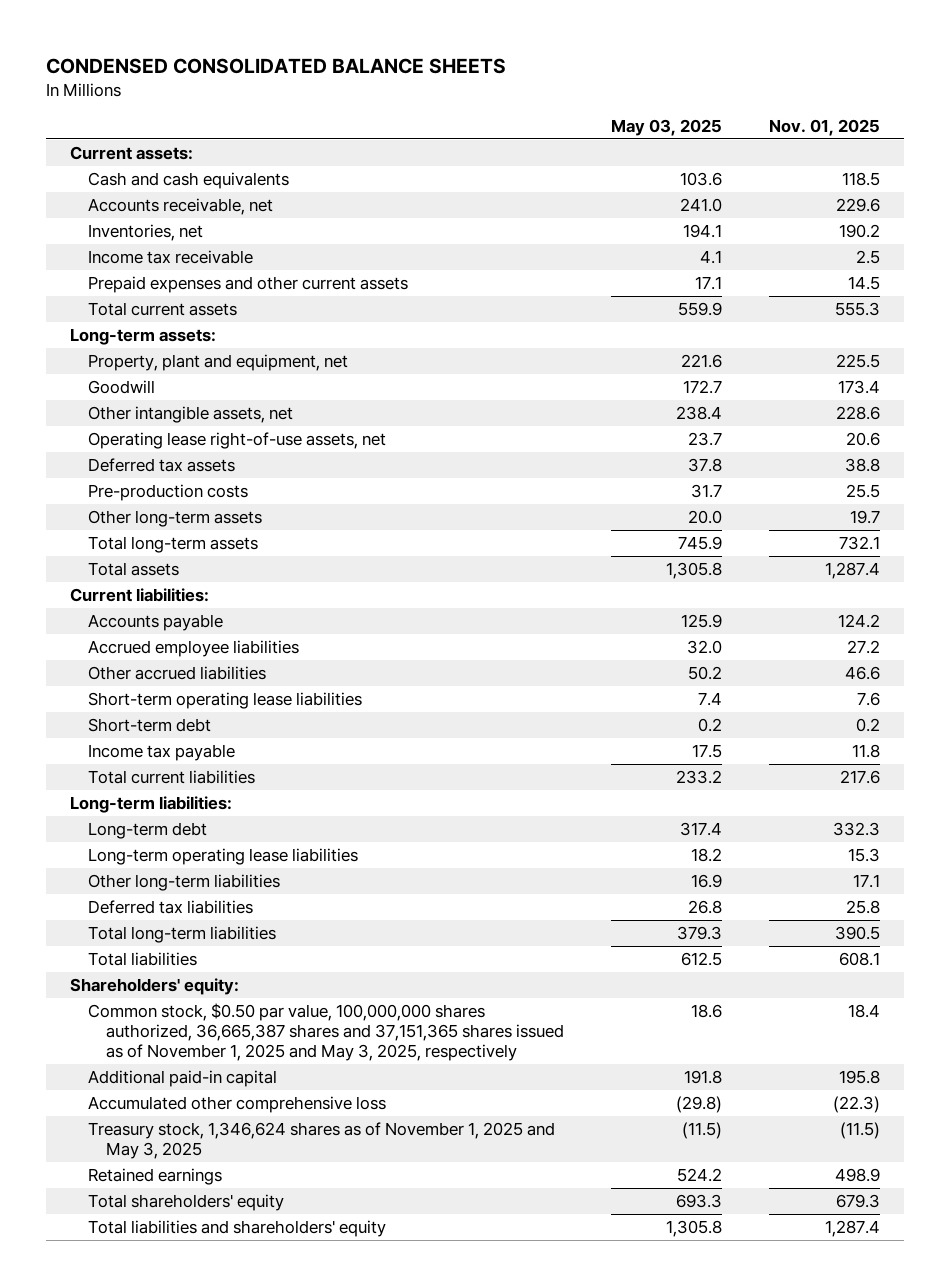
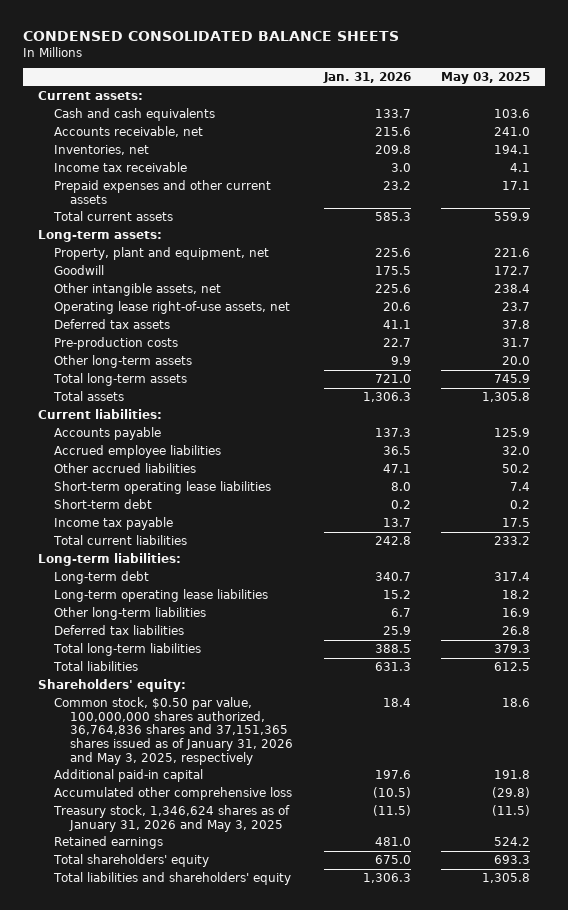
[769,119,881,137] Nov. 01, 2025 -> none
none -> [322,72,411,84] Jan. 31, 2026
[88,1002,565,1062] Common stock, $0.50 par value, 100,000,000 shares authorized, 36,665,387 shares and 37,151,365 shares issued as of November 1, 2025 and May 3, 2025, respectively -> [54,697,294,765] Common stock, $0.50 par value, 100,000,000 shares authorized, 36,764,836 shares and 37,151,365 shares issued as of January 31, 2026 and May 3, 2025, respectively
[88,1121,556,1159] Treasury stock, 1,346,624 shares as of November 1, 2025 and May 3, 2025 -> [53,805,291,832] Treasury stock, 1,346,624 shares as of January 31, 2026 and May 3, 2025

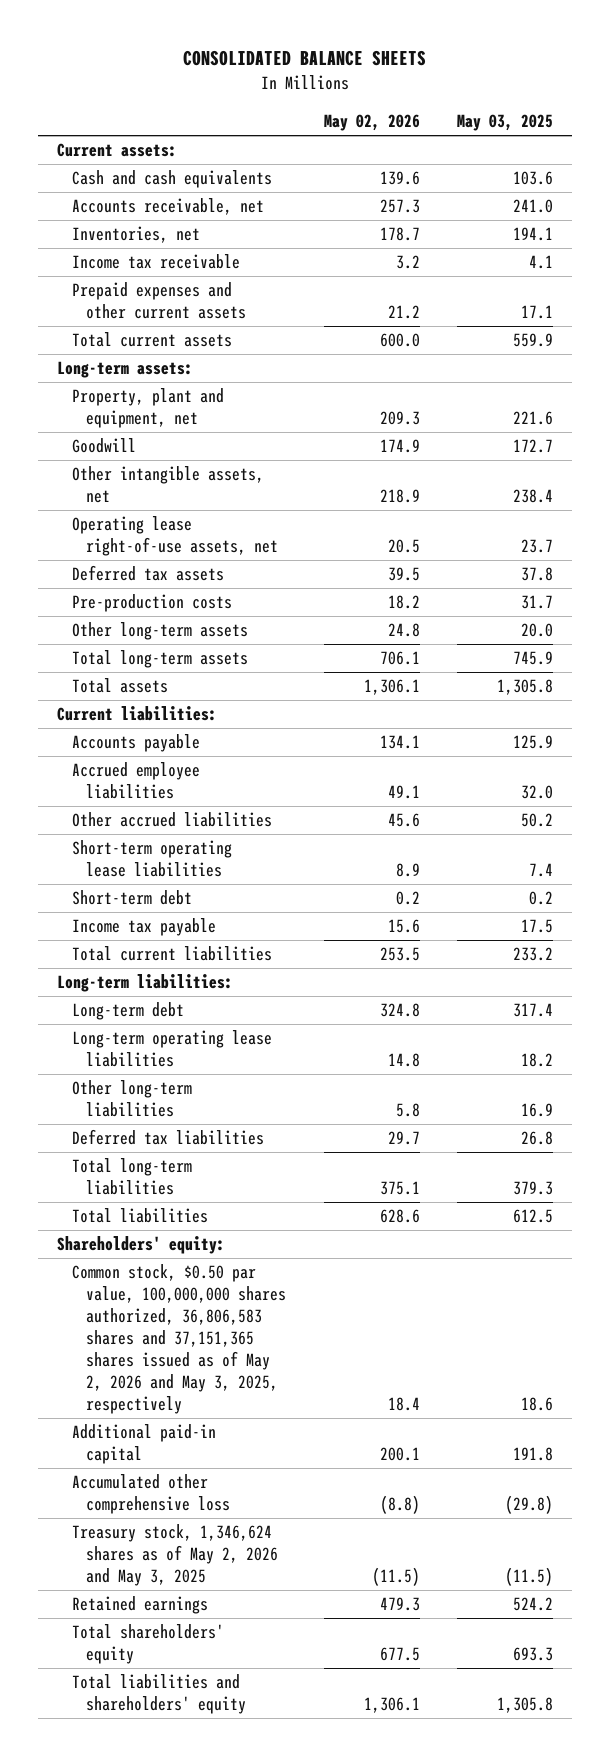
[22,30,399,41] CONDENSED CONSOLIDATED BALANCE SHEETS -> [182,50,426,67] CONSOLIDATED BALANCE SHEETS
[322,72,411,84] Jan. 31, 2026 -> none
none -> [323,114,420,132] May 02, 2026
[54,697,294,765] Common stock, $0.50 par value, 100,000,000 shares authorized, 36,764,836 shares and 37,151,365 shares issued as of January 31, 2026 and May 3, 2025, respectively -> [71,1264,287,1415] Common stock, $0.50 par value, 100,000,000 shares authorized, 36,806,583 shares and 37,151,365 shares issued as of May 2, 2026 and May 3, 2025, respectively
[53,805,291,832] Treasury stock, 1,346,624 shares as of January 31, 2026 and May 3, 2025 -> [71,1524,279,1587] Treasury stock, 1,346,624 shares as of May 2, 2026 and May 3, 2025

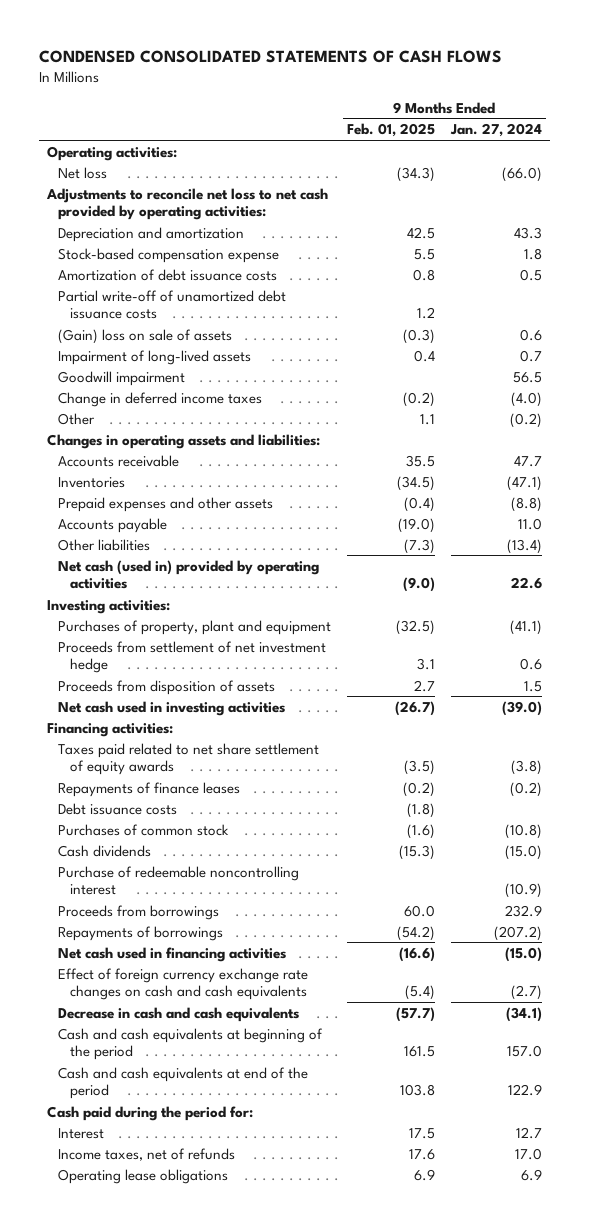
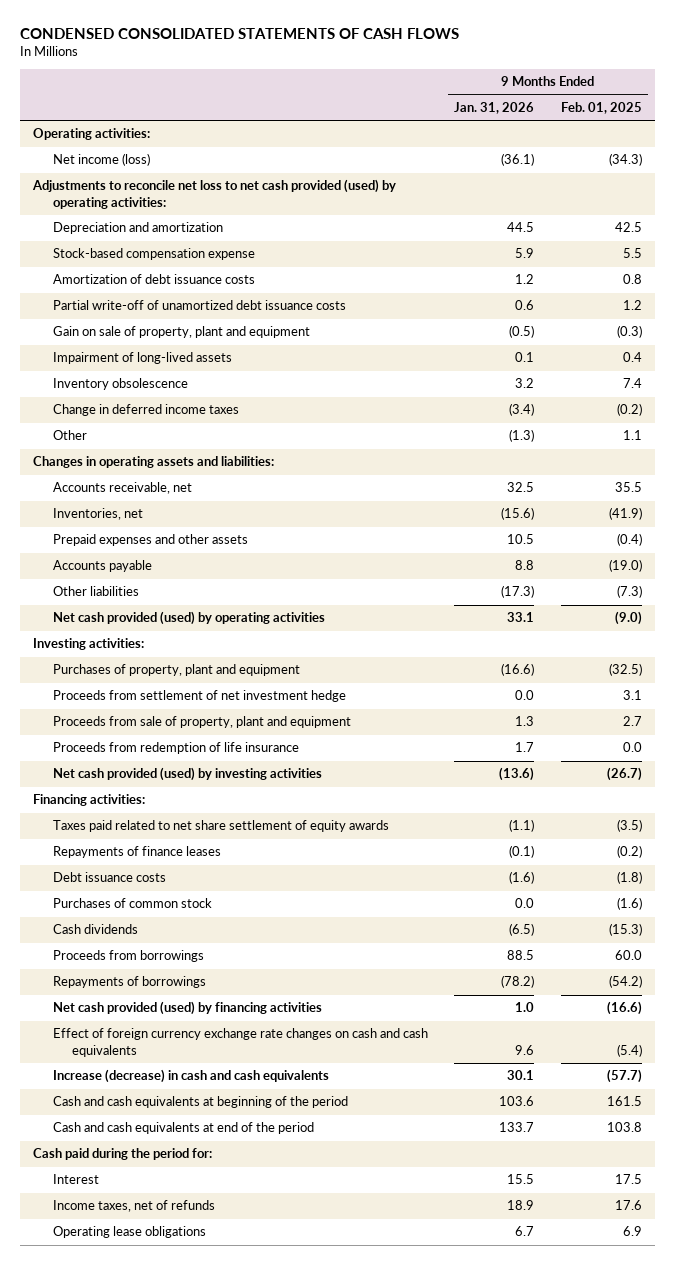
[449,123,542,138] Jan. 27, 2024 -> none
none -> [454,101,535,114] Jan. 31, 2026
[58,166,108,179] Net loss -> [52,153,150,167] Net income (loss)
[45,187,328,221] Adjustments to reconcile net loss to net cash provided by operating activities: -> [31,179,396,209] Adjustments to reconcile net loss to net cash provided (used) by operating activities:
[58,328,233,344] (Gain) loss on sale of assets -> [52,326,310,339] Gain on sale of property, plant and equipment
[58,370,186,386] Goodwill impairment -> none
none -> [52,378,188,391] Inventory obsolescence
[58,454,180,467] Accounts receivable -> [52,482,192,495] Accounts receivable, net
[58,476,126,488] Inventories -> [52,508,143,521] Inventories, net
[397,475,436,491] (34.5) -> [608,507,642,521] (41.9)
[58,559,320,590] Net cash (used in) provided by operating activities -> [52,611,325,626] Net cash provided (used) by operating activities
[58,679,276,695] Proceeds from disposition of assets -> none
none -> [52,716,351,729] Proceeds from sale of property, plant and equipment
none -> [52,742,299,755] Proceeds from redemption of life insurance
[58,700,286,716] Net cash used in investing activities -> [52,767,322,782] Net cash provided (used) by investing activities
[58,865,300,896] Purchase of redeemable noncontrolling interest -> none
[58,946,287,962] Net cash used in financing activities -> [52,1001,322,1016] Net cash provided (used) by financing activities
[58,1006,300,1022] Decrease in cash and cash equivalents -> [52,1069,329,1084] Increase (decrease) in cash and cash equivalents

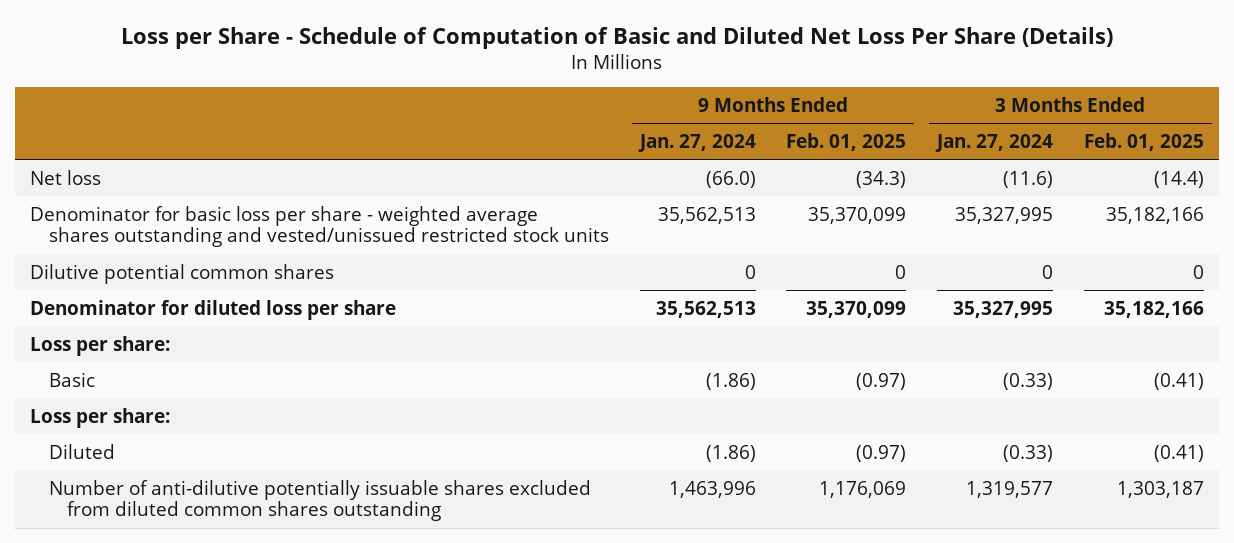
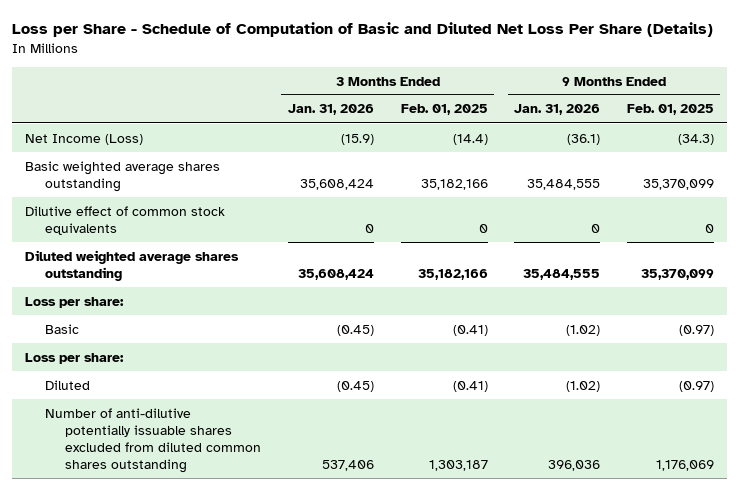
[637,133,756,152] Jan. 27, 2024 -> none
[935,133,1054,152] Jan. 27, 2024 -> none
none -> [287,104,374,116] Jan. 31, 2026
none -> [514,104,601,116] Jan. 31, 2026
[30,169,102,185] Net loss -> [25,133,144,145] Net Income (Loss)
[30,205,609,248] Denominator for basic loss per share - weighted average shares outstanding and vested/unissued restricted stock units -> [25,160,221,192] Basic weighted average shares outstanding
[30,263,335,284] Dilutive potential common shares -> [25,205,226,235] Dilutive effect of common stock equivalents
[30,299,397,320] Denominator for diluted loss per share -> [25,249,240,281] Diluted weighted average shares outstanding

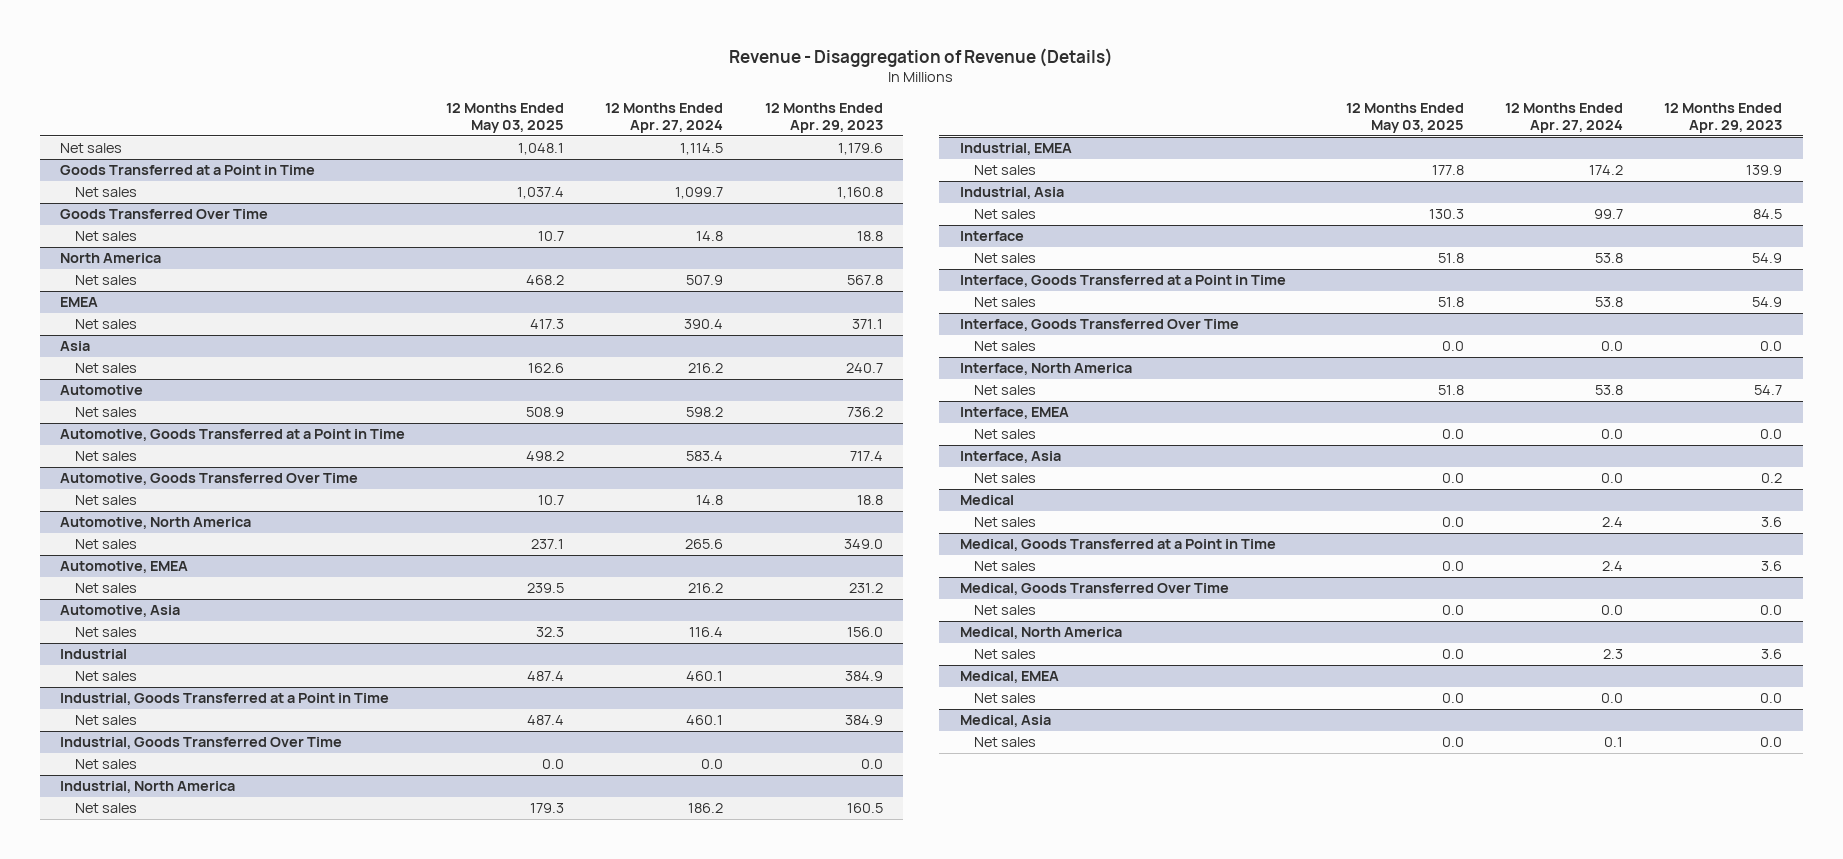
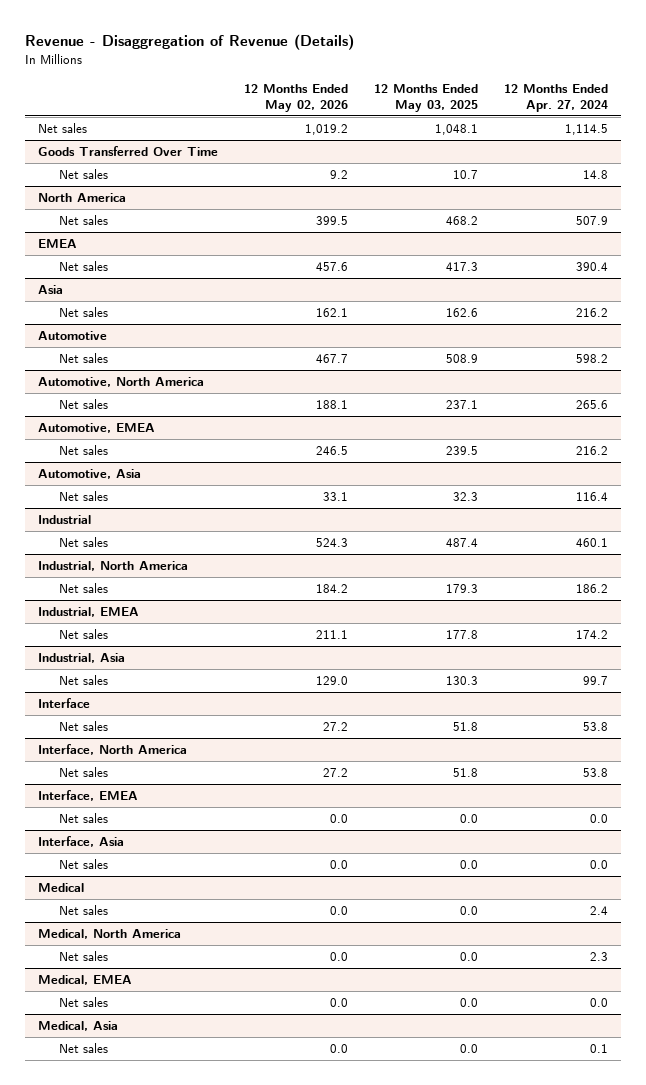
[764,103,883,133] 12 Months Ended Apr. 29, 2023 -> none
none -> [244,83,349,113] 12 Months Ended May 02, 2026
[60,165,316,176] Goods Transferred at a Point in Time -> none
[74,187,137,198] Net sales -> none
[60,429,406,442] Automotive, Goods Transferred at a Point in Time -> none
[74,451,137,462] Net sales -> none
[60,473,359,486] Automotive, Goods Transferred Over Time -> none
[74,495,137,506] Net sales -> none
[60,693,390,706] Industrial, Goods Transferred at a Point in Time -> none
[74,715,137,726] Net sales -> none
[60,737,343,750] Industrial, Goods Transferred Over Time -> none
[74,759,137,770] Net sales -> none
[960,275,1287,288] Interface, Goods Transferred at a Point in Time -> none
[974,297,1037,308] Net sales -> none
[960,319,1240,332] Interface, Goods Transferred Over Time -> none
[974,341,1037,352] Net sales -> none
[960,539,1277,552] Medical, Goods Transferred at a Point in Time -> none
[974,561,1037,572] Net sales -> none
[960,583,1230,596] Medical, Goods Transferred Over Time -> none
[974,605,1037,616] Net sales -> none

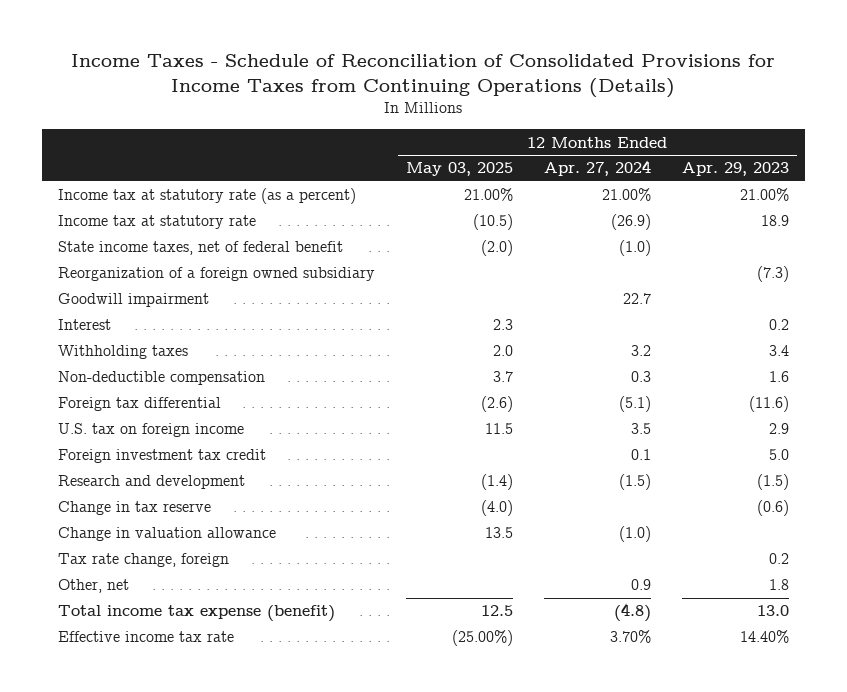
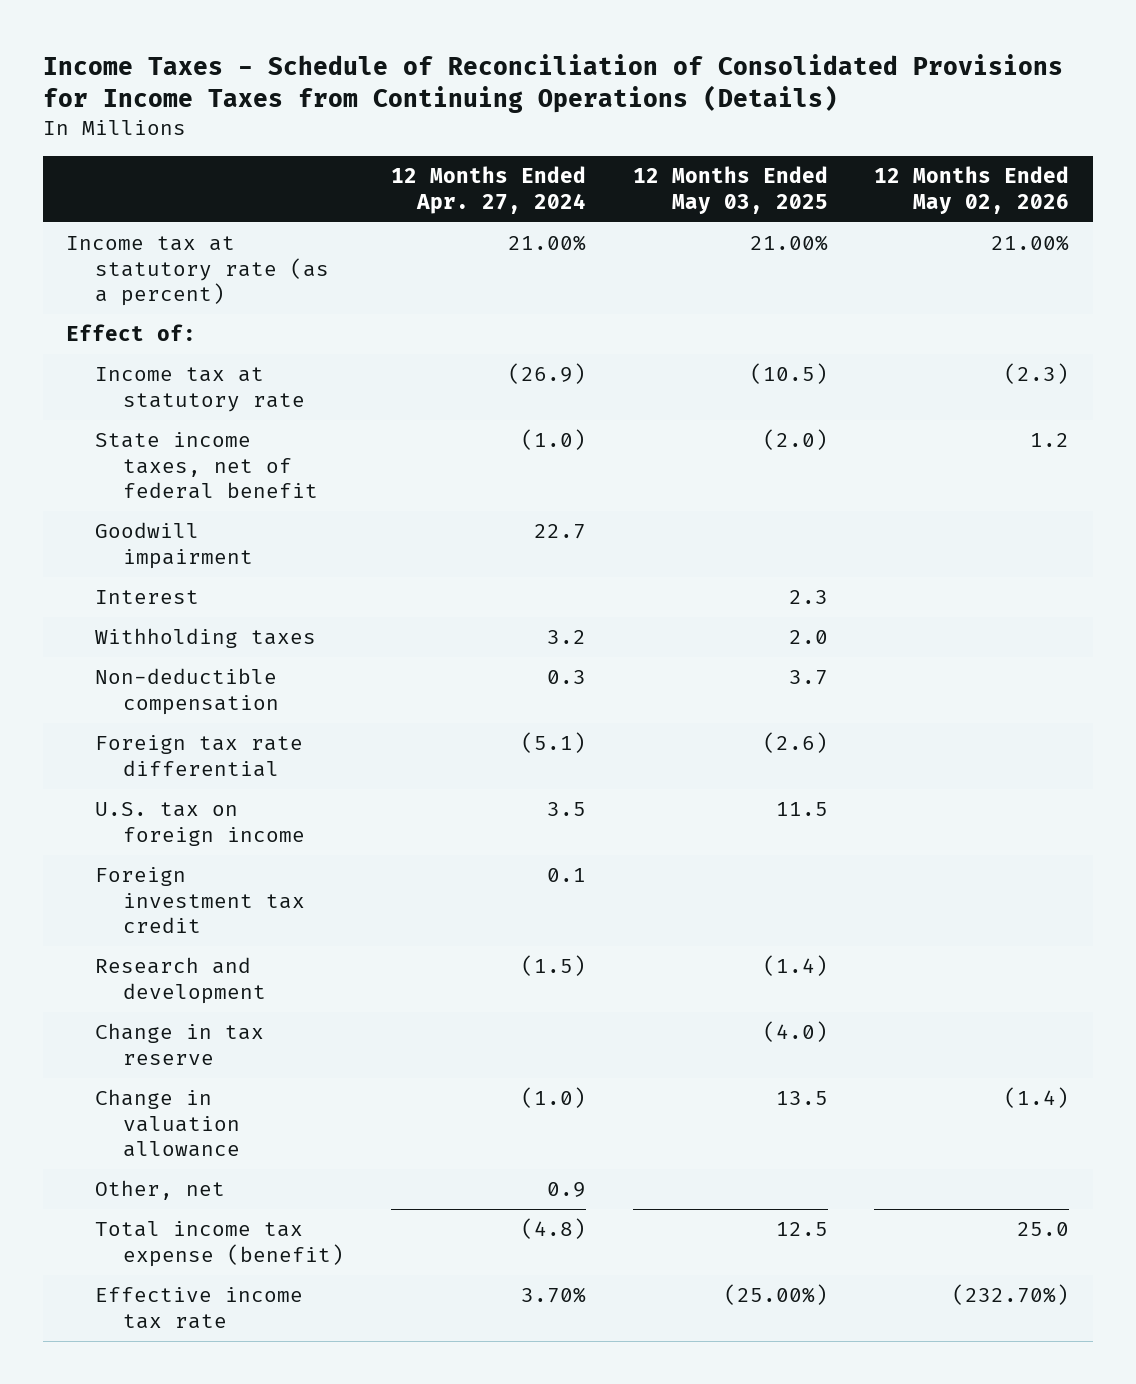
[682,162,790,177] Apr. 29, 2023 -> none
none -> [874,166,1070,214] 12 Months Ended May 02, 2026
none -> [66,324,197,342] Effect of:
[57,267,375,282] Reorganization of a foreign owned subsidiary -> none
[57,397,221,412] Foreign tax differential -> [94,735,303,777] Foreign tax rate differential
[57,553,229,568] Tax rate change, foreign -> none

